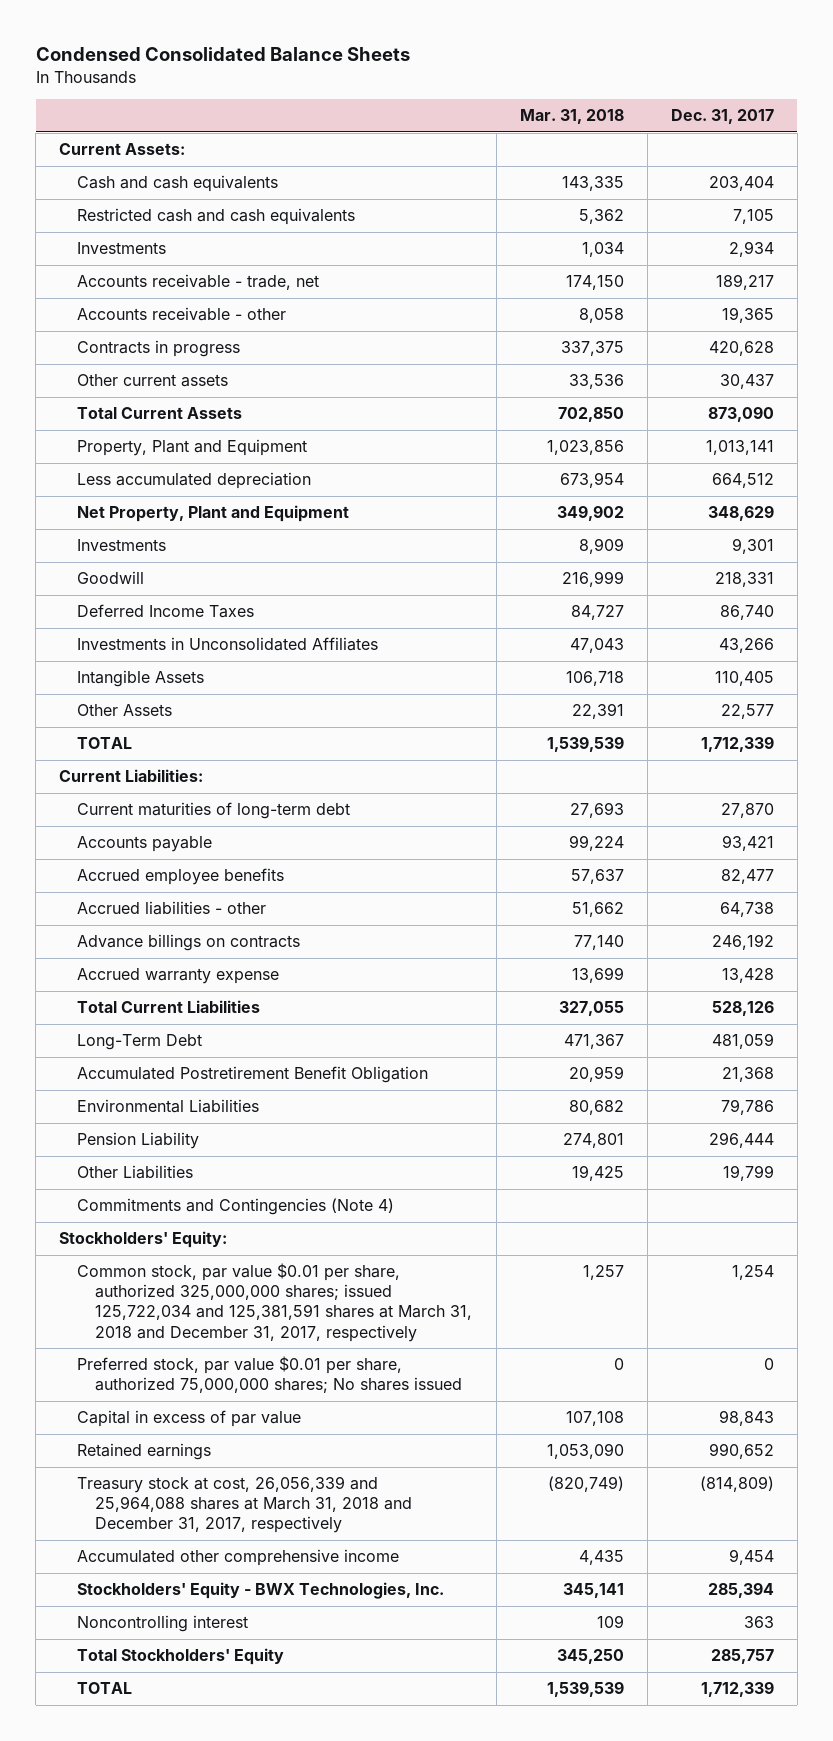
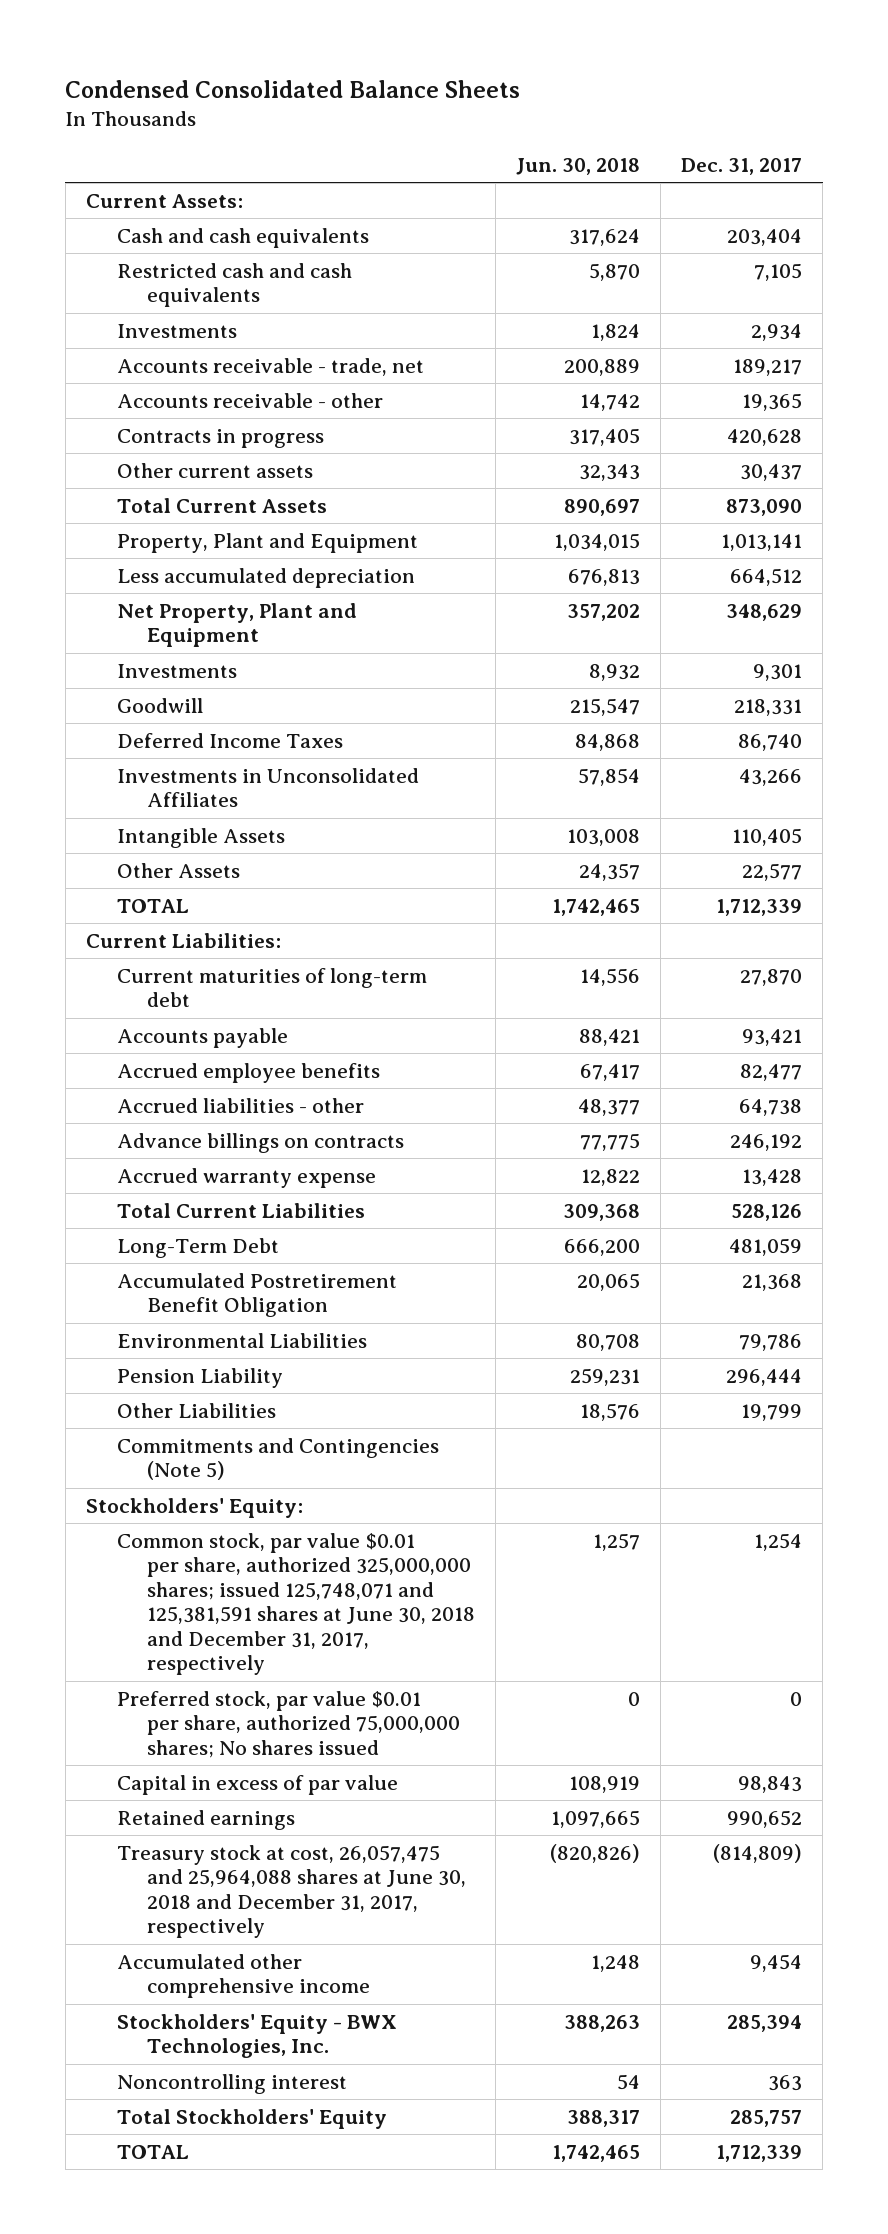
[519,109,624,125] Mar. 31, 2018 -> none
none -> [516,157,641,175] Jun. 30, 2018
[77,1198,395,1216] Commitments and Contingencies (Note 4) -> [116,1437,439,1481] Commitments and Contingencies (Note 5)
[77,1263,473,1342] Common stock, par value $0.01 per share, authorized 325,000,000 shares; issued 125,722,034 and 125,381,591 shares at March 31, 2018 and December 31, 2017, respectively -> [116,1532,476,1676] Common stock, par value $0.01 per share, authorized 325,000,000 shares; issued 125,748,071 and 125,381,591 shares at June 30, 2018 and December 31, 2017, respectively
[77,1476,413,1534] Treasury stock at cost, 26,056,339 and 25,964,088 shares at March 31, 2018 and December 31, 2017, respectively -> [116,1844,467,1939] Treasury stock at cost, 26,057,475 and 25,964,088 shares at June 30, 2018 and December 31, 2017, respectively

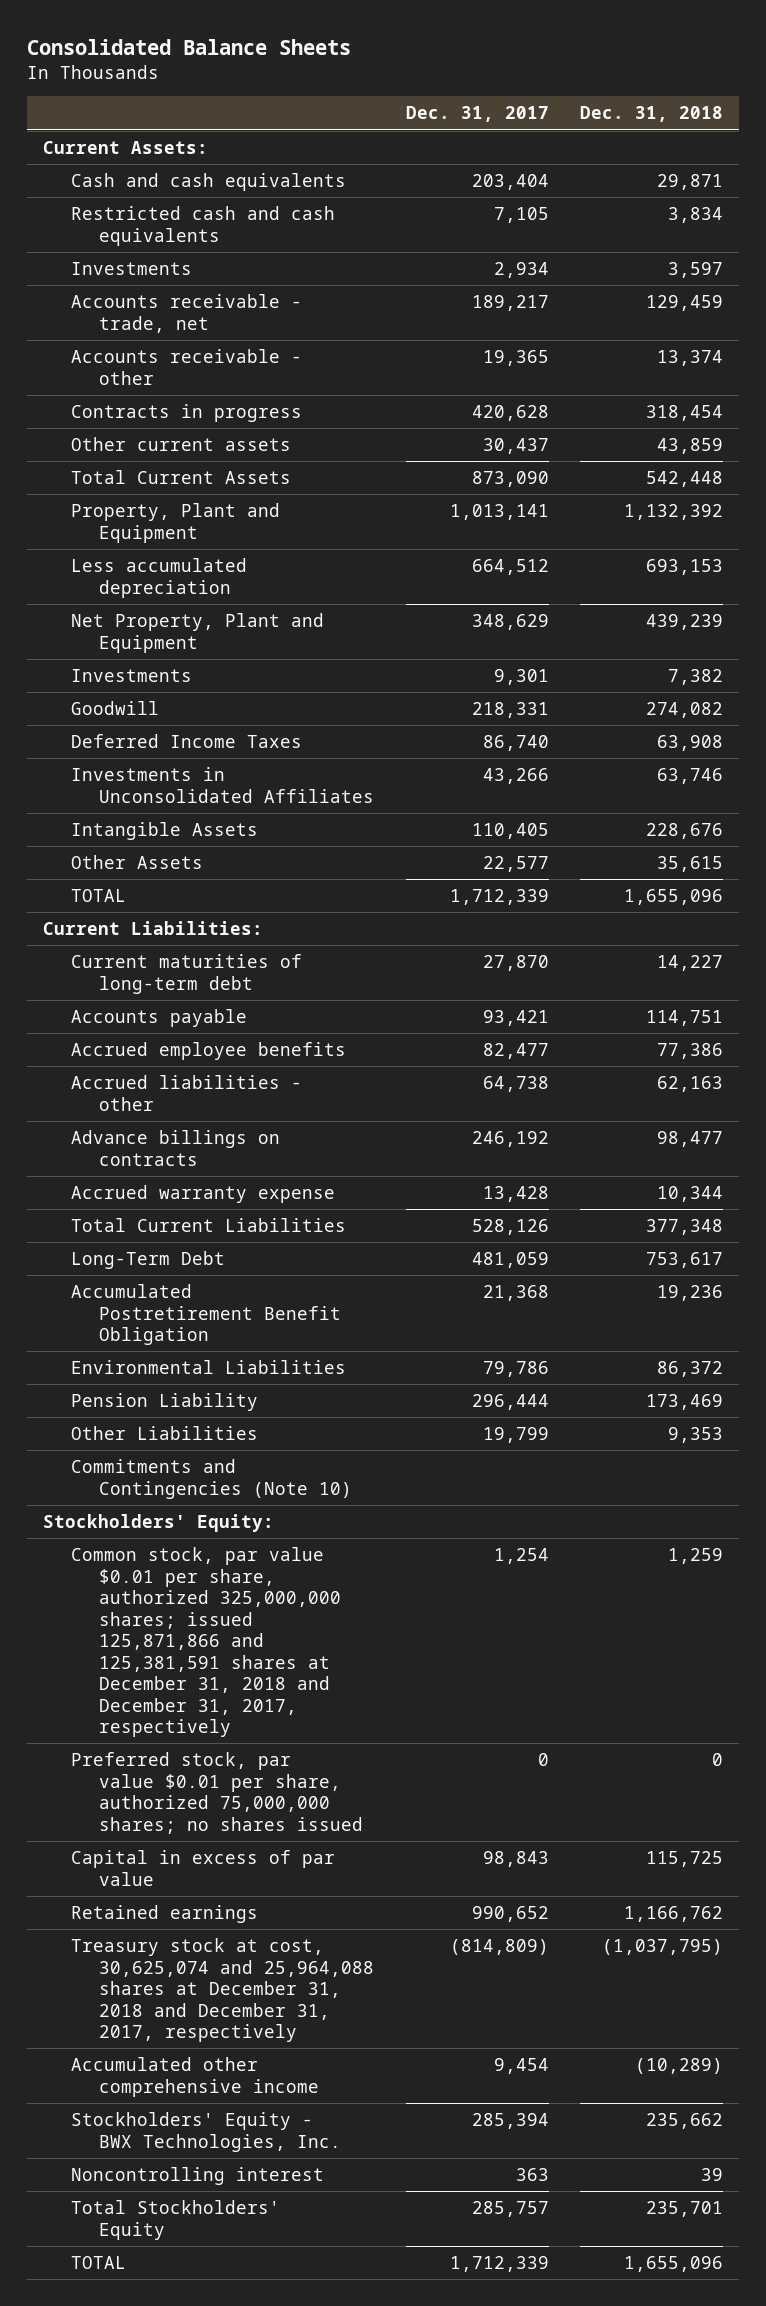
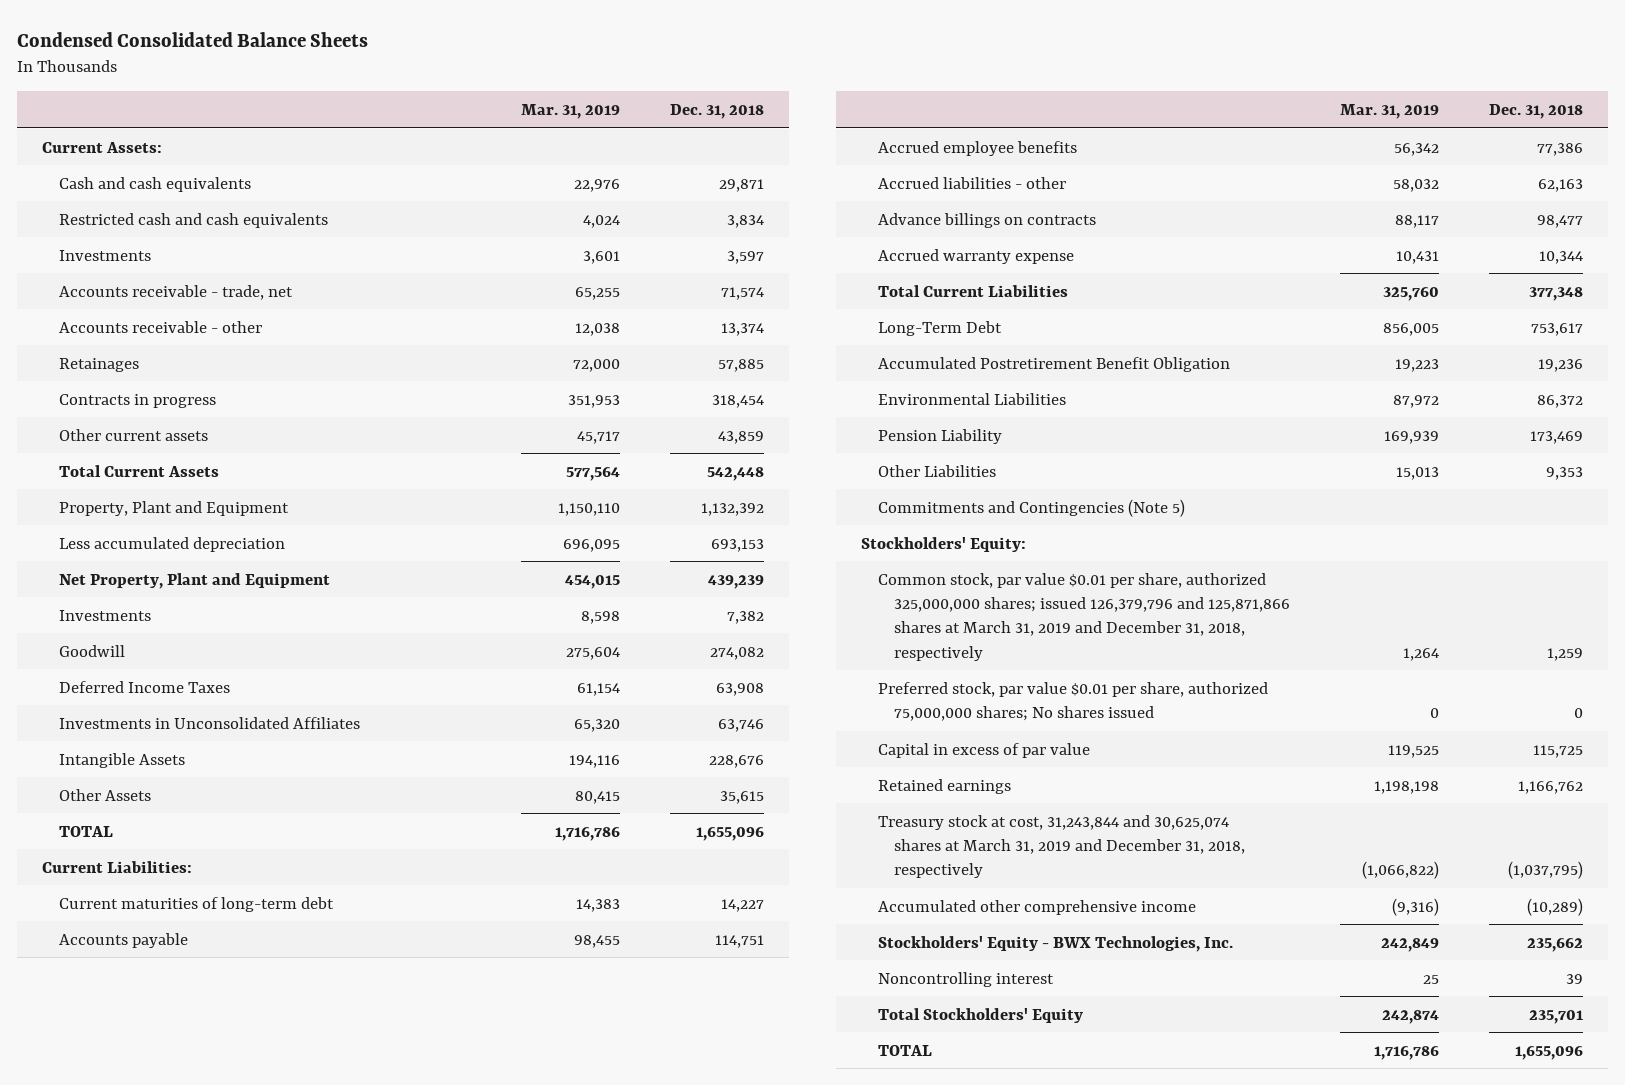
[27,38,352,55] Consolidated Balance Sheets -> [17,31,369,47] Condensed Consolidated Balance Sheets
[405,106,549,123] Dec. 31, 2017 -> none
none -> [521,103,621,119] Mar. 31, 2019
[646,295,724,312] 129,459 -> [721,286,765,300] 71,574
none -> [58,357,139,372] Retainages
[70,1459,352,1499] Commitments and Contingencies (Note 10) -> [877,498,1185,517] Commitments and Contingencies (Note 5)
[70,1547,341,1738] Common stock, par value $0.01 per share, authorized 325,000,000 shares; issued 125,871,866 and 125,381,591 shares at December 31, 2018 and December 31, 2017, respectively -> [877,572,1291,661] Common stock, par value $0.01 per share, authorized 325,000,000 shares; issued 126,379,796 and 125,871,866 shares at March 31, 2019 and December 31, 2018, respectively
[70,1752,363,1834] Preferred stock, par value $0.01 per share, authorized 75,000,000 shares; no shares issued -> [877,681,1268,721] Preferred stock, par value $0.01 per share, authorized 75,000,000 shares; No shares issued
[70,1938,374,2043] Treasury stock at cost, 30,625,074 and 25,964,088 shares at December 31, 2018 and December 31, 2017, respectively -> [877,814,1246,879] Treasury stock at cost, 31,243,844 and 30,625,074 shares at March 31, 2019 and December 31, 2018, respectively

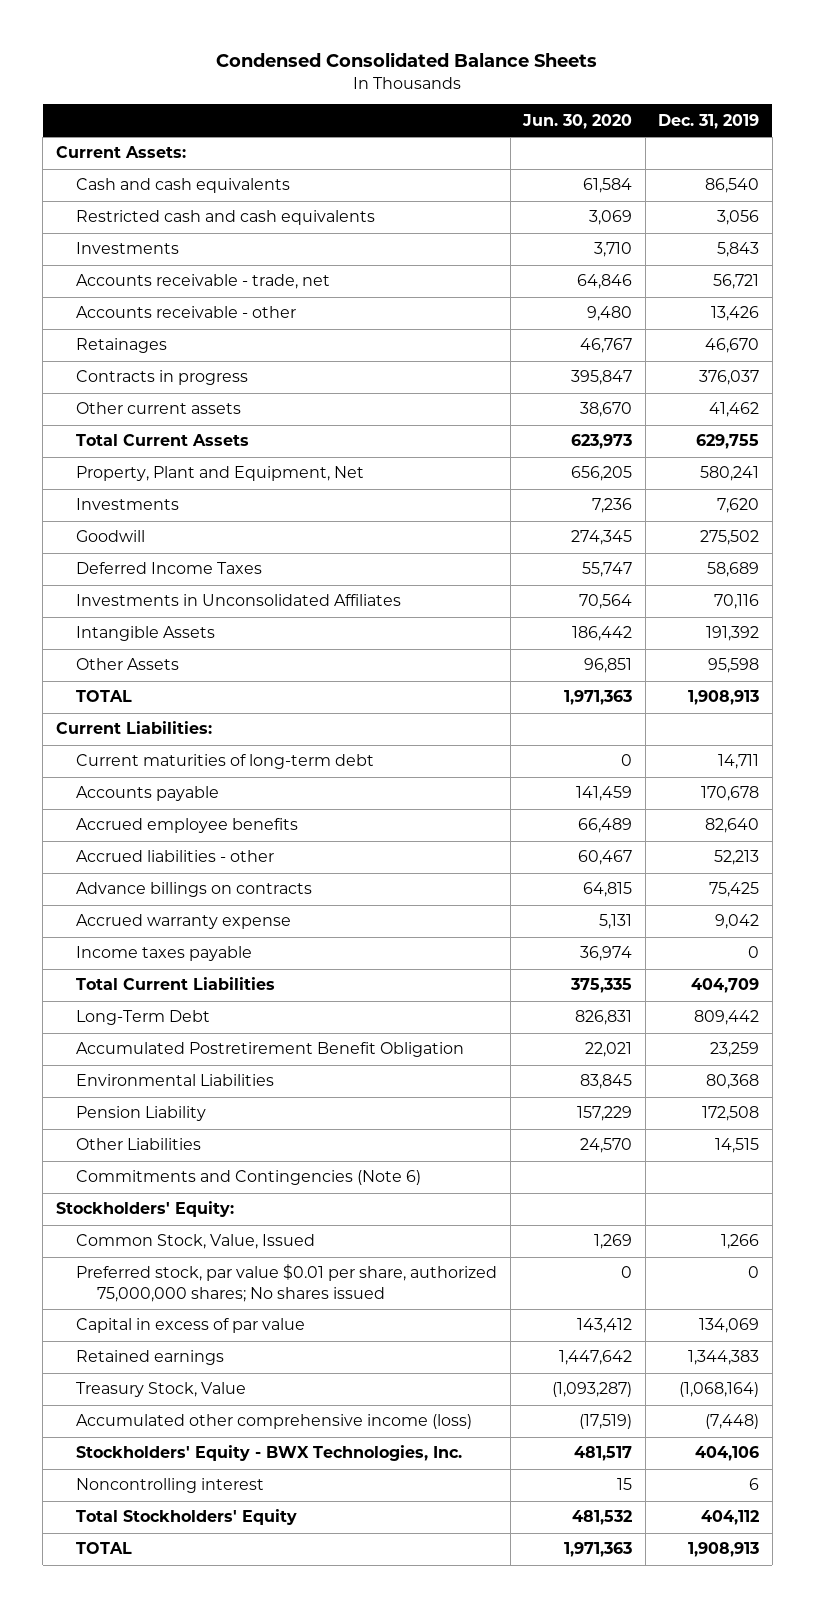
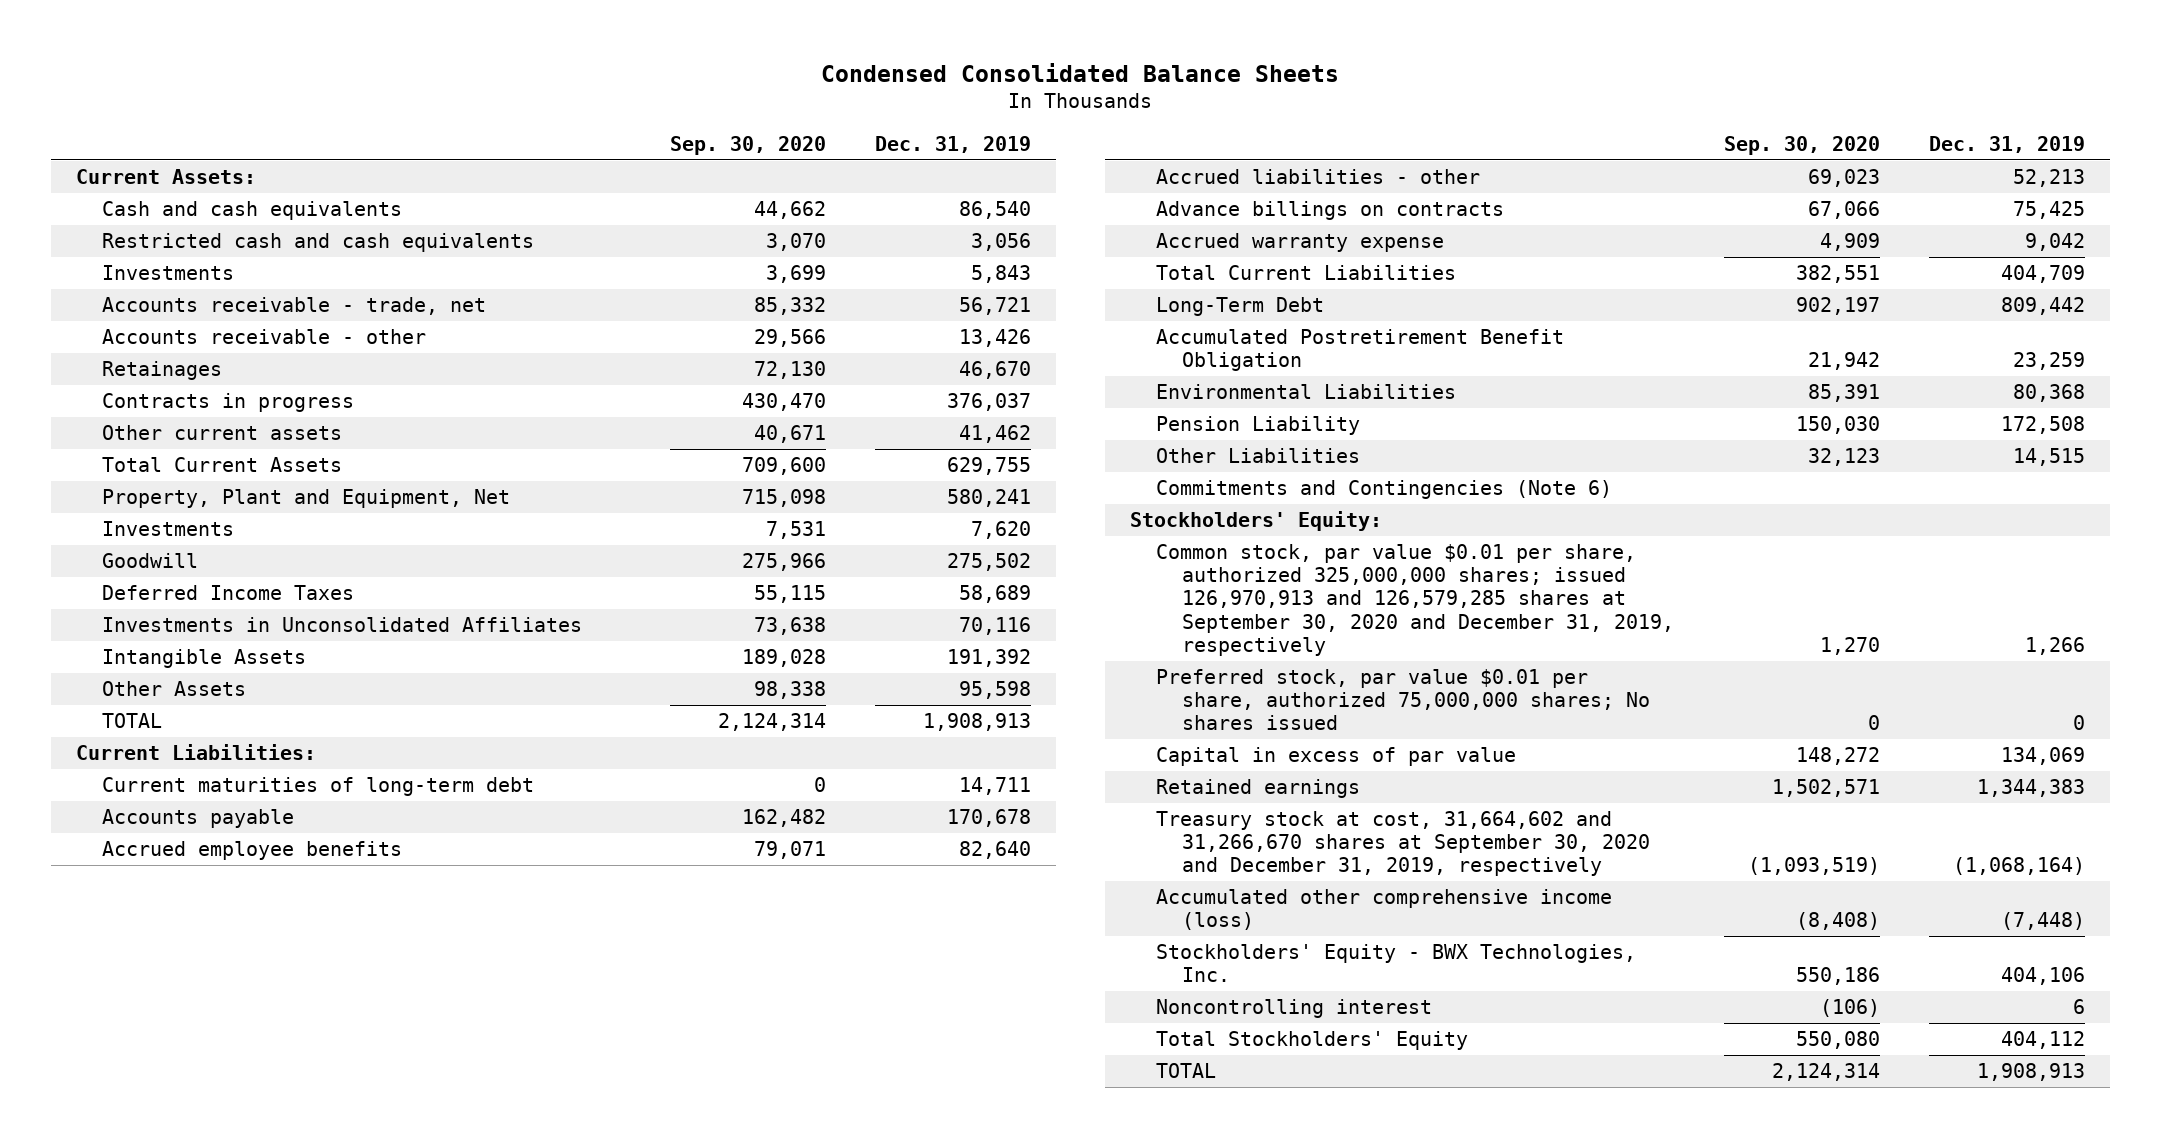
[522,113,633,129] Jun. 30, 2020 -> none
none -> [669,135,826,155] Sep. 30, 2020
[76,946,253,962] Income taxes payable -> none
[76,1234,316,1250] Common Stock, Value, Issued -> [1155,544,1675,656] Common stock, par value $0.01 per share, authorized 325,000,000 shares; issued 126,970,913 and 126,579,285 shares at September 30, 2020 and December 31, 2019, respectively
[76,1382,247,1398] Treasury Stock, Value -> [1155,811,1651,877] Treasury stock at cost, 31,664,602 and 31,266,670 shares at September 30, 2020 and December 31, 2019, respectively

